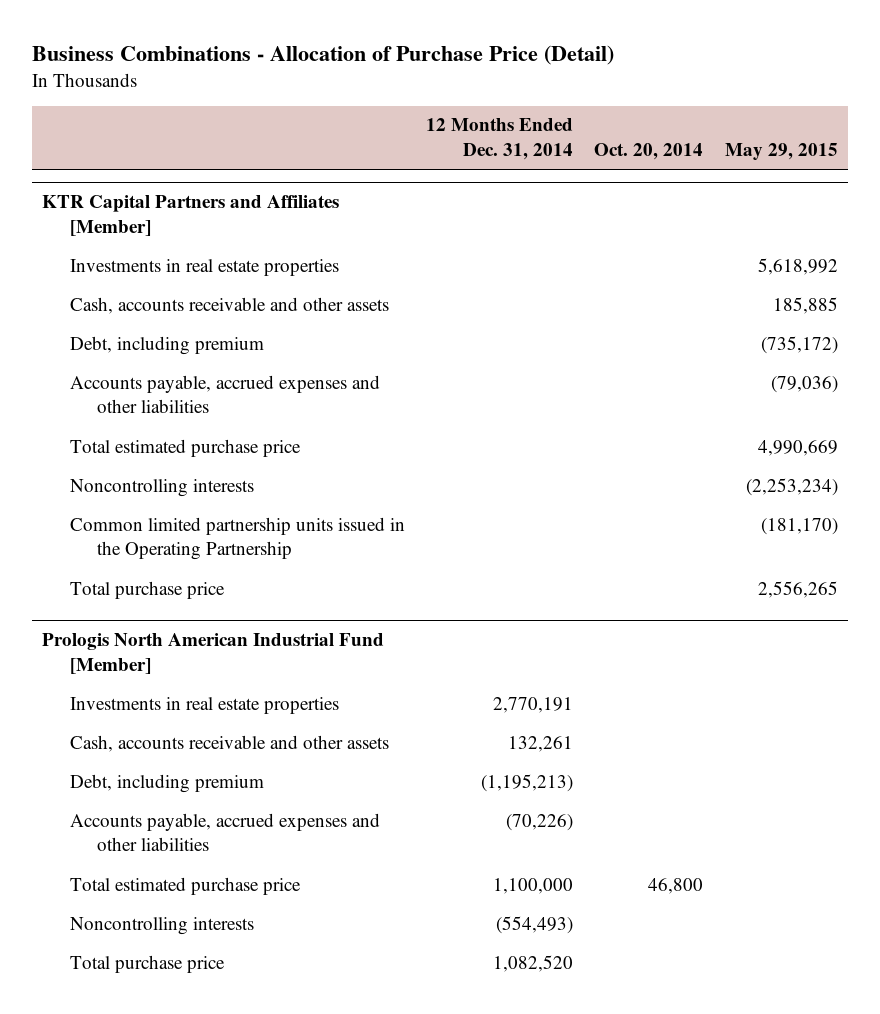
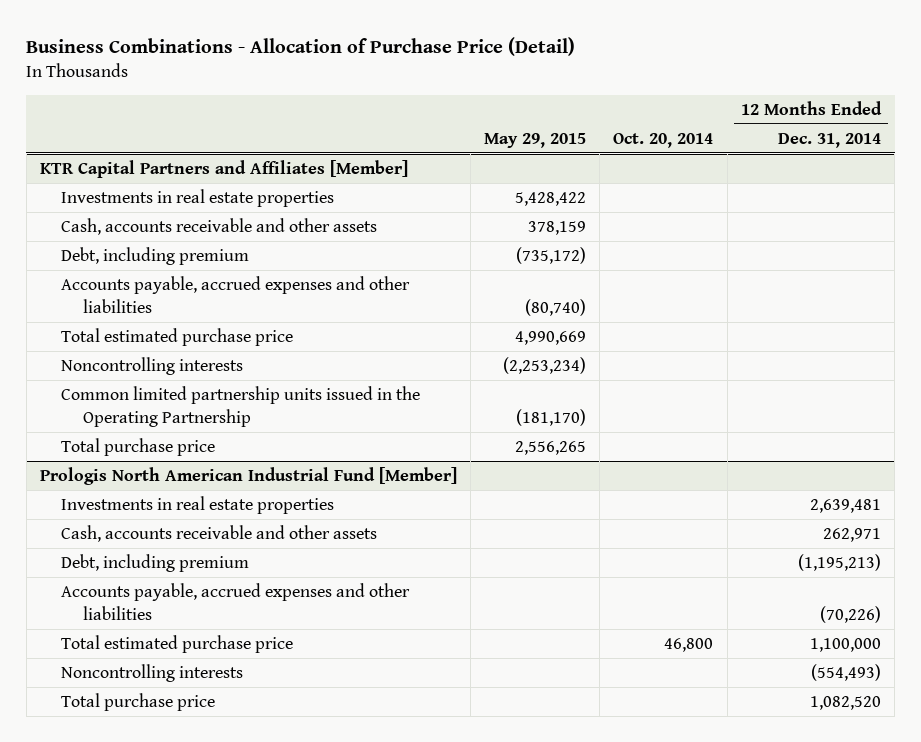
[757,257,838,275] 5,618,992 -> [515,191,587,206] 5,428,422
[772,296,838,314] 185,885 -> [528,220,587,235] 378,159
[770,375,838,393] (79,036) -> [525,298,587,316] (80,740)
[492,696,573,713] 2,770,191 -> [809,498,881,513] 2,639,481
[507,735,573,752] 132,261 -> [822,527,881,542] 262,971

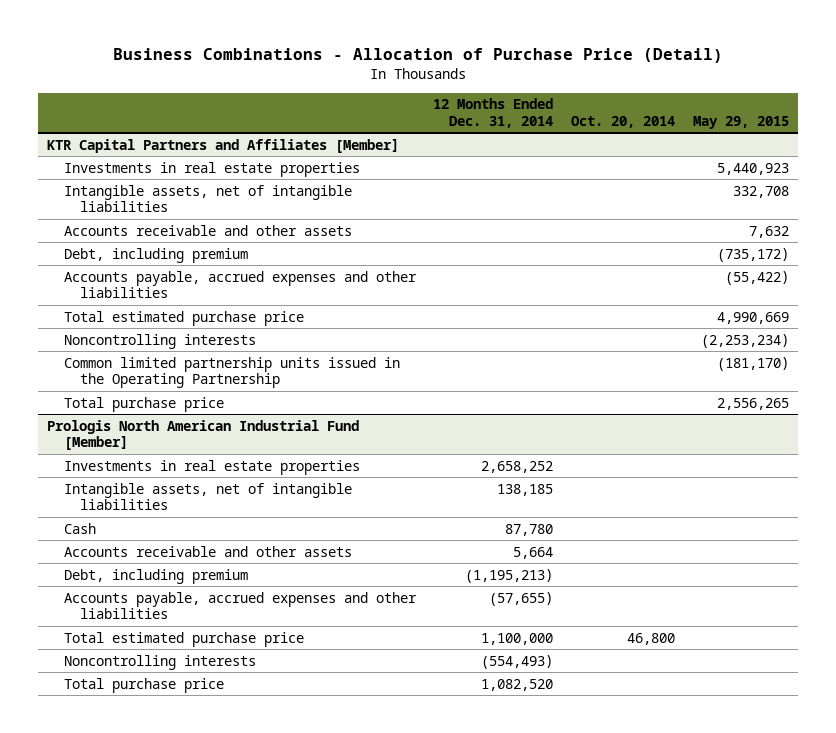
[515,191,587,206] 5,428,422 -> [716,162,789,175] 5,440,923
none -> [63,184,352,213] Intangible assets, net of intangible liabilities
[61,217,378,235] Cash, accounts receivable and other assets -> [63,224,352,236] Accounts receivable and other assets
[528,220,587,235] 378,159 -> [748,225,789,238] 7,632
[525,298,587,316] (80,740) -> [724,270,789,285] (55,422)
[809,498,881,513] 2,639,481 -> [481,460,554,473] 2,658,252
none -> [63,482,352,511] Intangible assets, net of intangible liabilities
none -> [63,522,96,534] Cash
[61,524,378,542] Cash, accounts receivable and other assets -> [63,545,352,557] Accounts receivable and other assets
[822,527,881,542] 262,971 -> [513,546,554,559] 5,664
[819,605,881,623] (70,226) -> [489,591,554,606] (57,655)

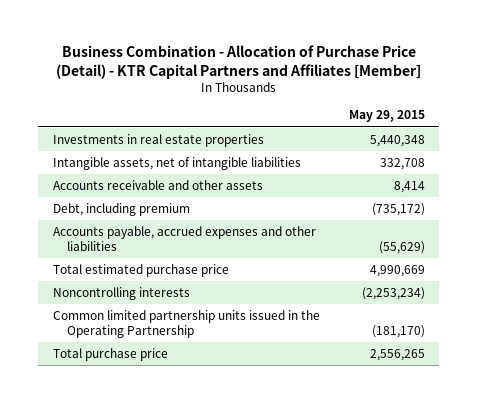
[113,47,724,63] Business Combinations - Allocation of Purchase Price (Detail) -> [55,44,421,79] Business Combination - Allocation of Purchase Price (Detail) - KTR Capital Partners and Affiliates [Member]
[433,98,554,128] 12 Months Ended Dec. 31, 2014 -> none
[571,115,676,128] Oct. 20, 2014 -> none
[47,138,400,153] KTR Capital Partners and Affiliates [Member] -> none
[716,162,789,175] 5,440,923 -> [369,134,425,147] 5,440,348
[748,225,789,238] 7,632 -> [393,180,425,193] 8,414
[724,270,789,285] (55,422) -> [378,240,425,254] (55,629)
[47,419,360,451] Prologis North American Industrial Fund [Member] -> none
[63,459,360,475] Investments in real estate properties -> none
[63,482,352,511] Intangible assets, net of intangible liabilities -> none
[63,522,96,534] Cash -> none
[63,545,352,557] Accounts receivable and other assets -> none
[63,568,248,584] Debt, including premium -> none
[63,591,417,620] Accounts payable, accrued expenses and other liabilities -> none
[63,631,304,647] Total estimated purchase price -> none
[63,654,256,670] Noncontrolling interests -> none
[63,677,224,693] Total purchase price -> none

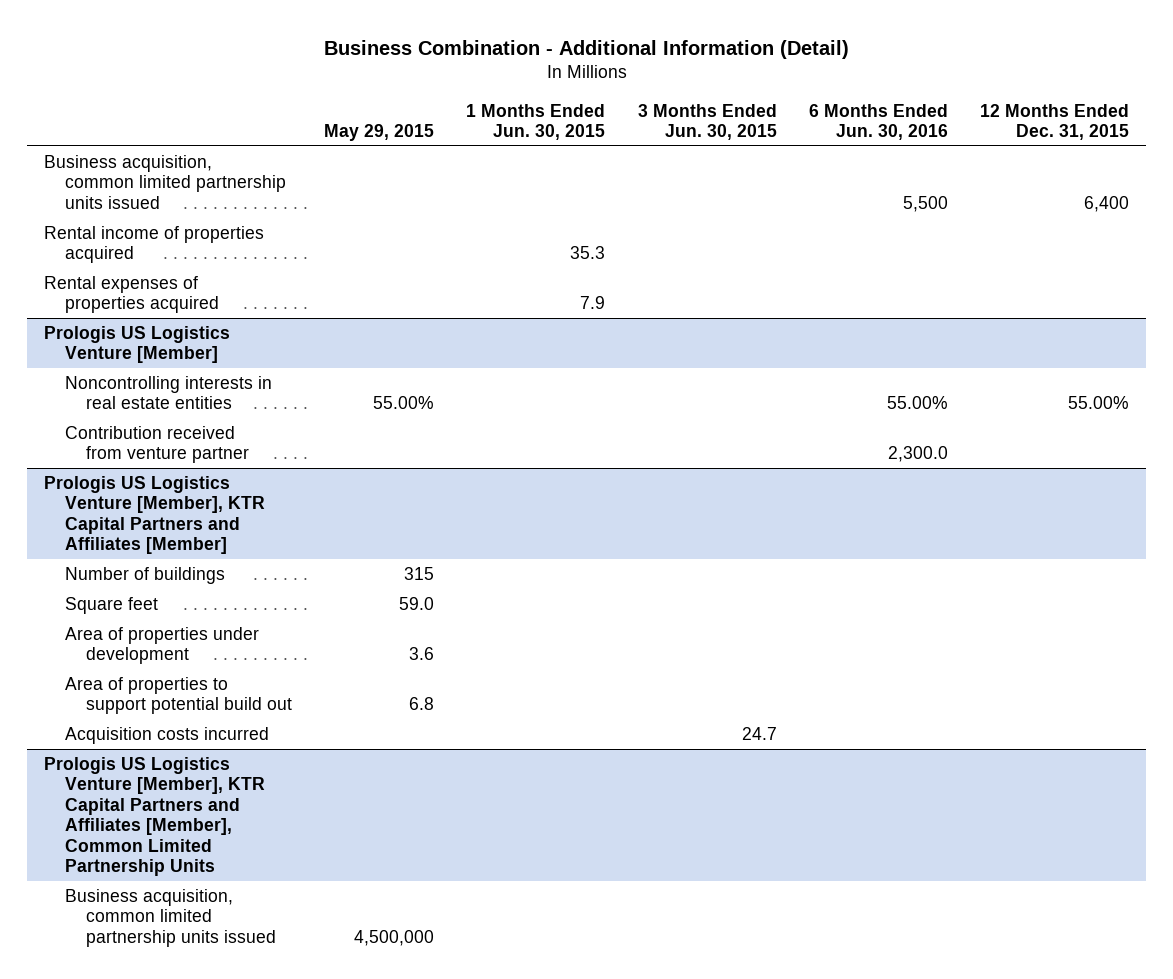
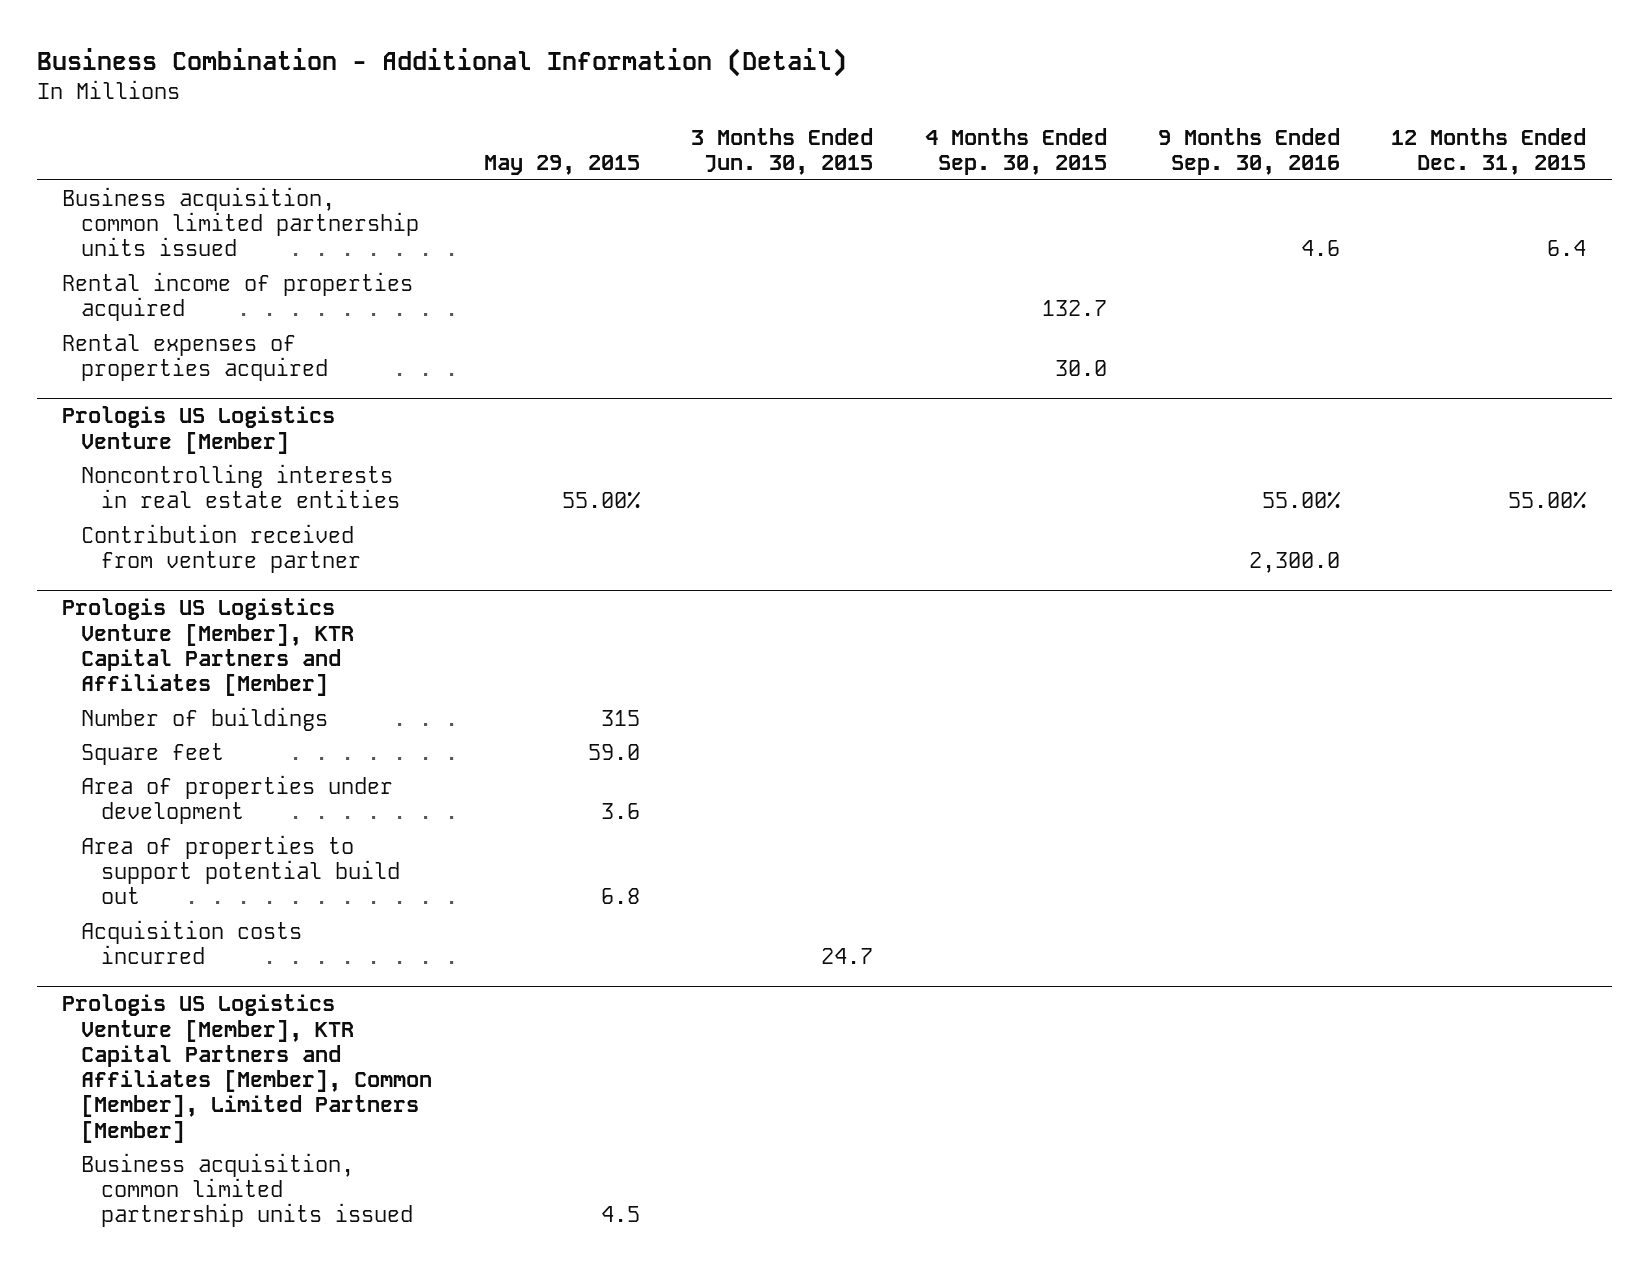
[466,103,606,140] 1 Months Ended Jun. 30, 2015 -> none
[809,103,949,140] 6 Months Ended Jun. 30, 2016 -> none
none -> [924,127,1107,176] 4 Months Ended Sep. 30, 2015
none -> [1157,127,1340,176] 9 Months Ended Sep. 30, 2016
[1084,195,1130,212] 6,400 -> [1547,240,1587,257] 6.4
[43,756,265,877] Prologis US Logistics Venture [Member], KTR Capital Partners and Affiliates [Member], Common Limited Partnership Units -> [62,994,433,1143] Prologis US Logistics Venture [Member], KTR Capital Partners and Affiliates [Member], Common [Member], Limited Partners [Member]
[354,929,435,946] 4,500,000 -> [600,1206,640,1223] 4.5

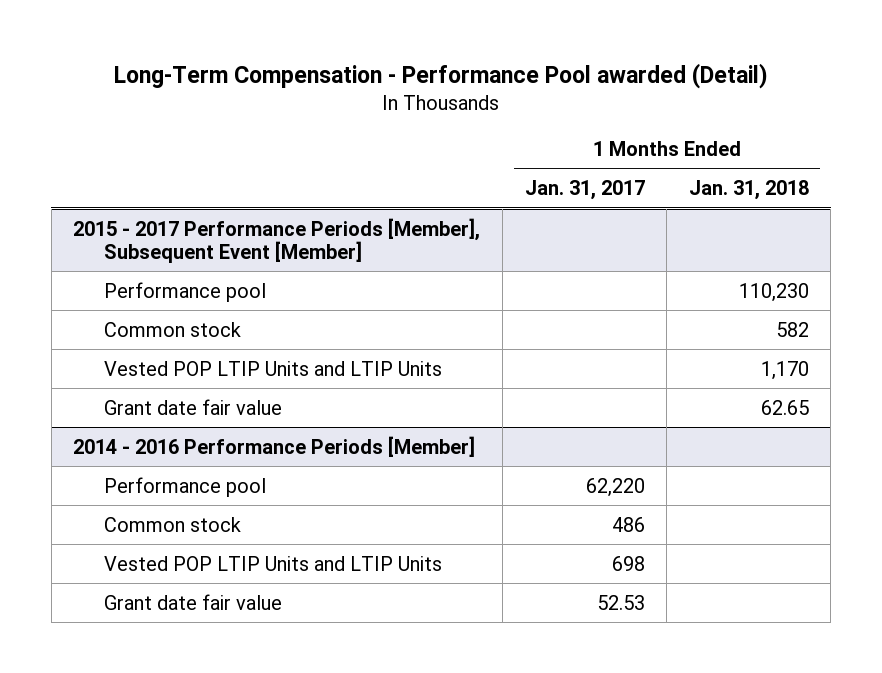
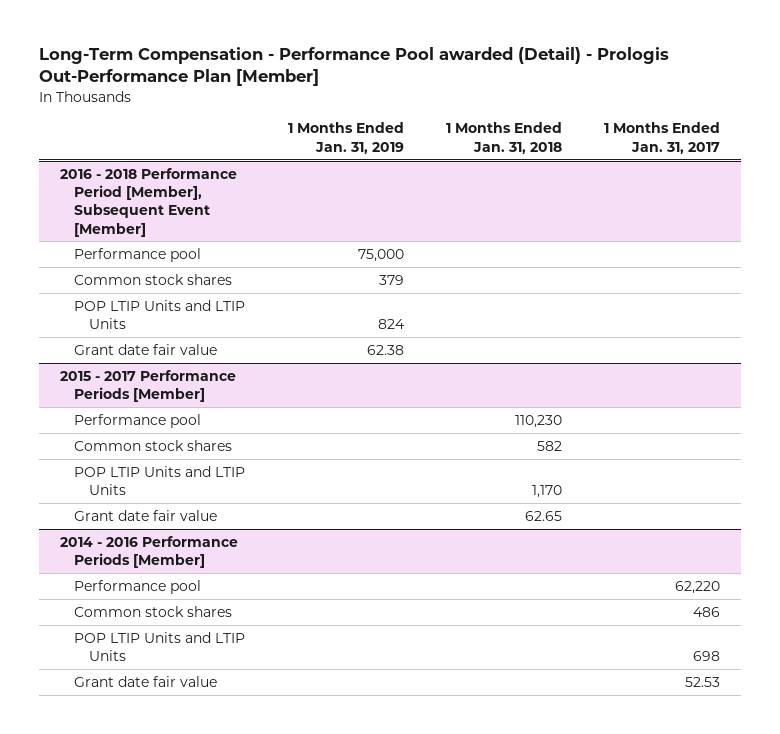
[114,62,769,89] Long-Term Compensation - Performance Pool awarded (Detail) -> [38,47,669,87] Long-Term Compensation - Performance Pool awarded (Detail) - Prologis Out-Performance Plan [Member]
none -> [287,122,404,154] 1 Months Ended Jan. 31, 2019
none -> [59,167,237,237] 2016 - 2018 Performance Period [Member], Subsequent Event [Member]
none -> [74,247,202,262] Performance pool
none -> [74,273,233,285] Common stock shares
none -> [74,299,246,330] POP LTIP Units and LTIP Units
none -> [74,343,218,355] Grant date fair value
[73,217,481,264] 2015 - 2017 Performance Periods [Member], Subsequent Event [Member] -> [59,369,236,403] 2015 - 2017 Performance Periods [Member]
[103,321,241,337] Common stock -> [74,439,233,451] Common stock shares
[103,360,442,376] Vested POP LTIP Units and LTIP Units -> [74,465,246,496] POP LTIP Units and LTIP Units
[103,516,241,532] Common stock -> [74,605,233,617] Common stock shares
[103,555,442,571] Vested POP LTIP Units and LTIP Units -> [74,631,246,662] POP LTIP Units and LTIP Units

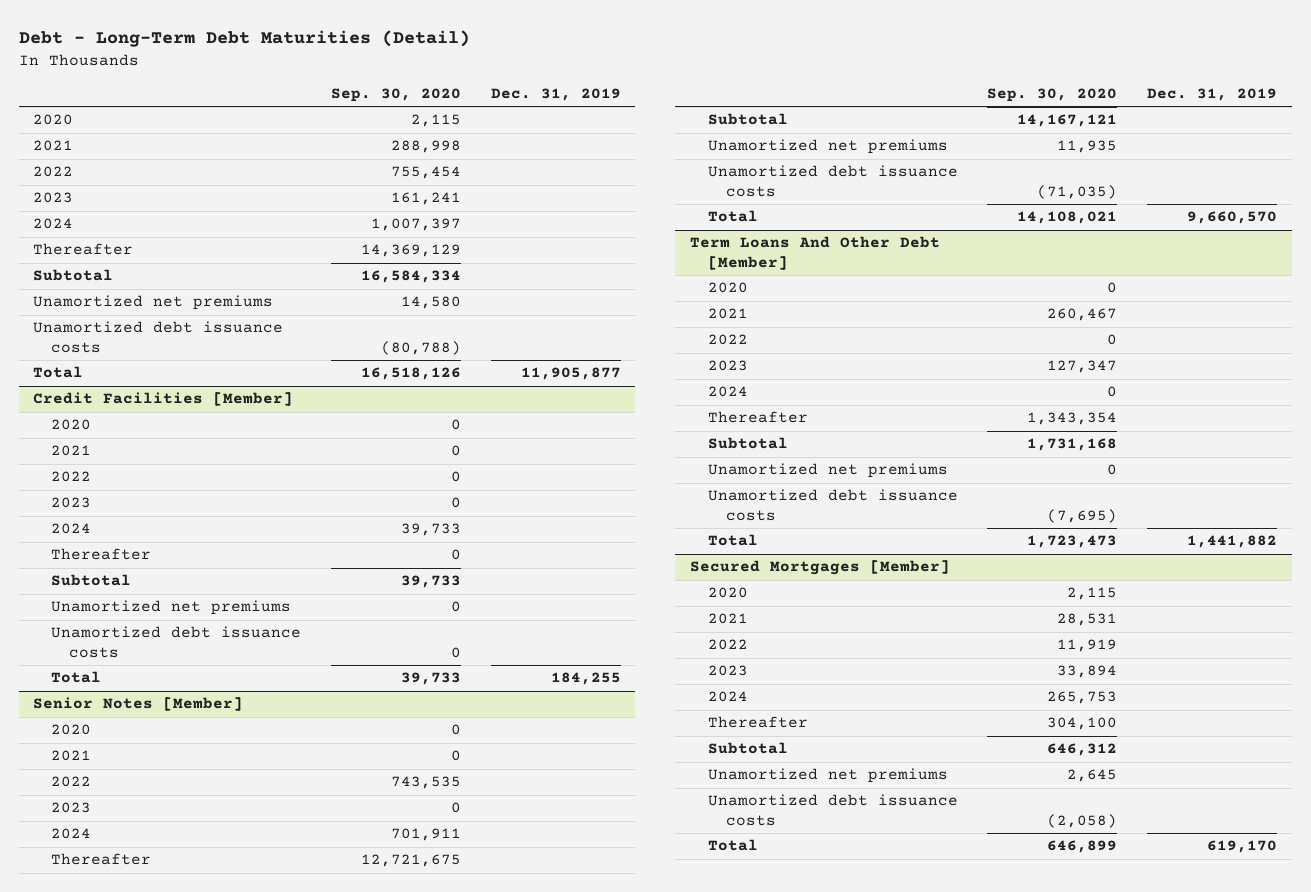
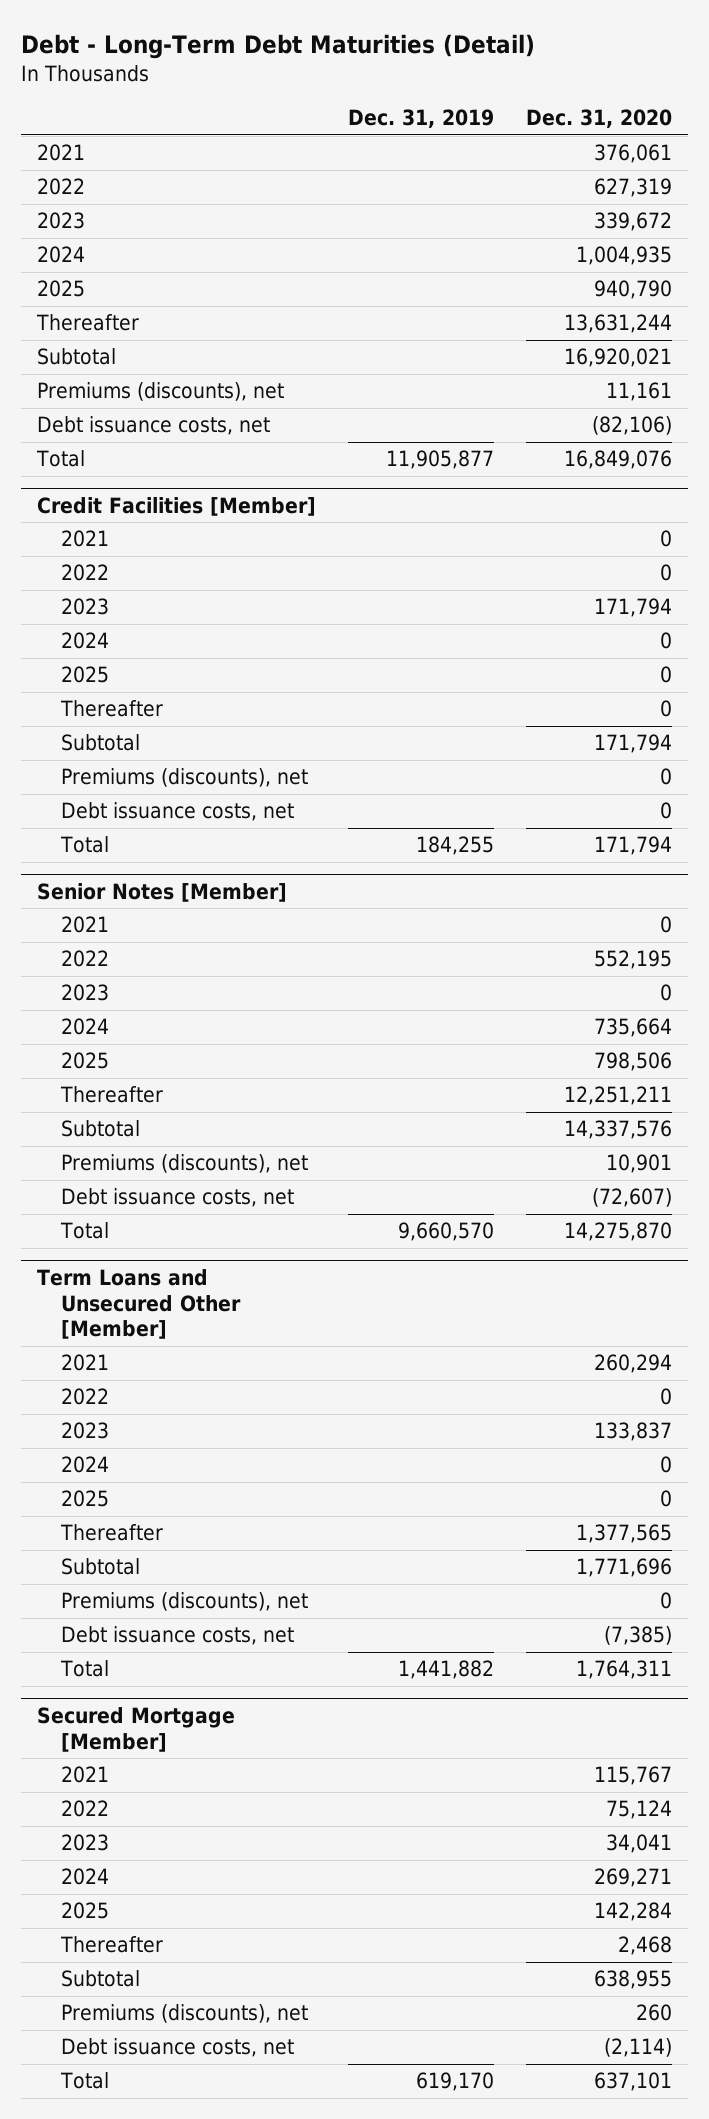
[330,88,461,103] Sep. 30, 2020 -> none
none -> [526,109,673,129] Dec. 31, 2020
[33,114,74,126] 2020 -> none
none -> [37,280,86,298] 2025
[33,295,274,311] Unamortized net premiums -> [37,382,285,402] Premiums (discounts), net
[33,321,284,353] Unamortized debt issuance costs -> [37,416,271,436] Debt issuance costs, net
[51,419,92,431] 2020 -> none
none -> [60,666,109,684] 2025
[51,600,292,616] Unamortized net premiums -> [60,768,308,788] Premiums (discounts), net
[51,626,302,658] Unamortized debt issuance costs -> [60,802,294,822] Debt issuance costs, net
[51,724,92,736] 2020 -> none
none -> [60,1052,109,1070] 2025
[707,139,948,155] Unamortized net premiums -> [60,1154,308,1174] Premiums (discounts), net
[707,165,958,197] Unamortized debt issuance costs -> [60,1188,294,1208] Debt issuance costs, net
[707,282,748,294] 2020 -> none
[690,236,941,270] Term Loans And Other Debt [Member] -> [37,1269,241,1340] Term Loans and Unsecured Other [Member]
none -> [60,1490,109,1508] 2025
[707,463,948,479] Unamortized net premiums -> [60,1592,308,1612] Premiums (discounts), net
[707,489,958,521] Unamortized debt issuance costs -> [60,1626,294,1646] Debt issuance costs, net
[707,587,748,599] 2020 -> none
[690,560,951,576] Secured Mortgages [Member] -> [37,1707,236,1752] Secured Mortgage [Member]
none -> [60,1902,109,1920] 2025
[707,768,948,784] Unamortized net premiums -> [60,2004,308,2024] Premiums (discounts), net
[707,794,958,826] Unamortized debt issuance costs -> [60,2038,294,2058] Debt issuance costs, net

